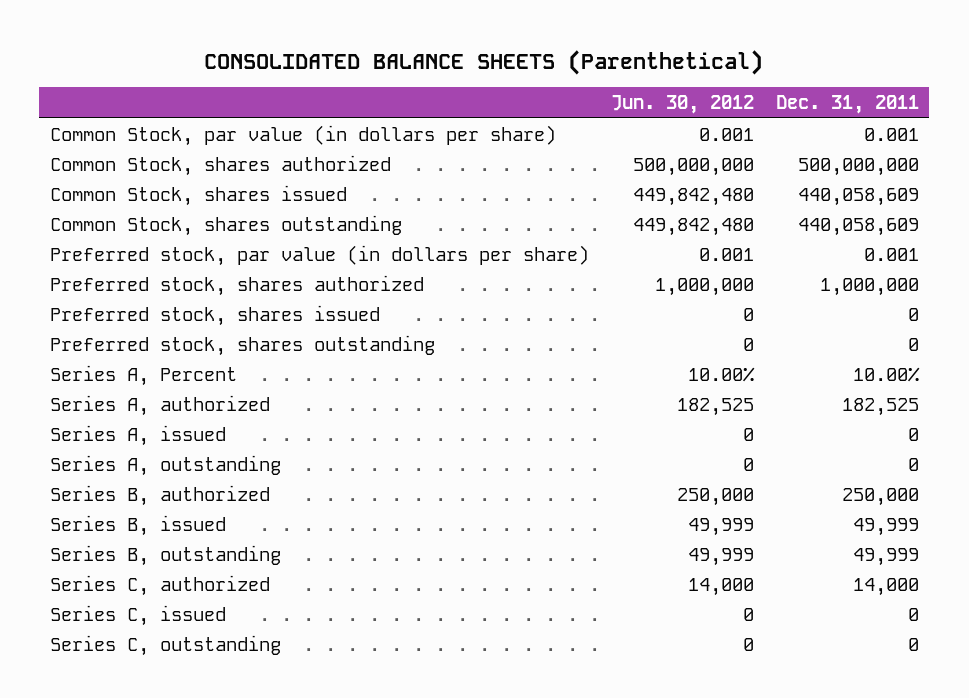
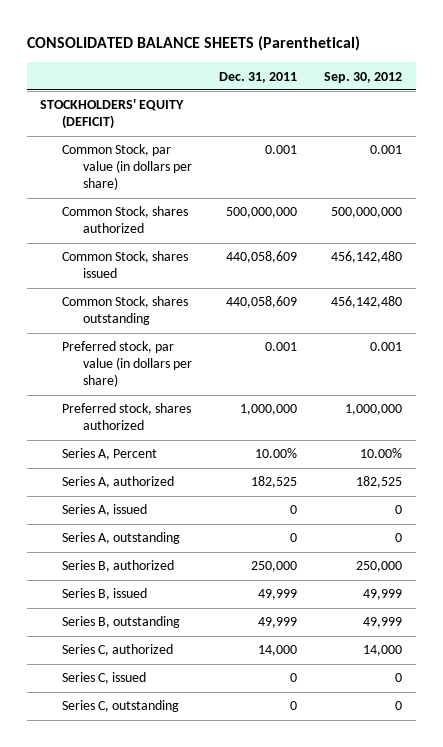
[610,95,754,115] Jun. 30, 2012 -> none
none -> [324,71,403,83] Sep. 30, 2012
none -> [40,99,185,130] STOCKHOLDERS' EQUITY (DEFICIT)
[50,304,381,326] Preferred stock, shares issued -> none
[50,334,436,356] Preferred stock, shares outstanding -> none

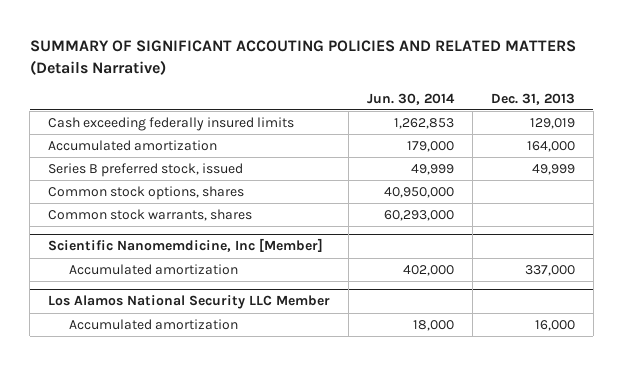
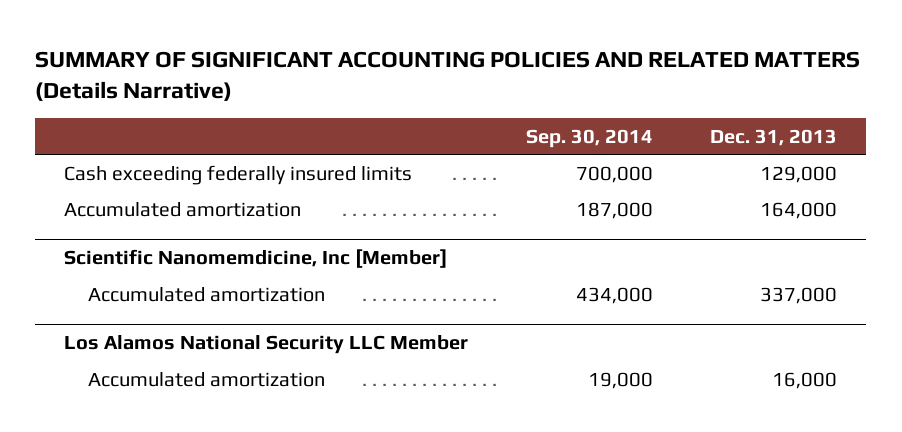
[29,40,576,75] SUMMARY OF SIGNIFICANT ACCOUTING POLICIES AND RELATED MATTERS (Details Narrative) -> [35,50,861,101] SUMMARY OF SIGNIFICANT ACCOUNTING POLICIES AND RELATED MATTERS (Details Narrative)
[367,92,456,105] Jun. 30, 2014 -> none
none -> [525,128,653,148] Sep. 30, 2014
[529,117,575,129] 129,019 -> [760,165,838,183] 129,000
[48,162,244,177] Series B preferred stock, issued -> none
[48,185,245,200] Common stock options, shares -> none
[48,208,253,221] Common stock warrants, shares -> none

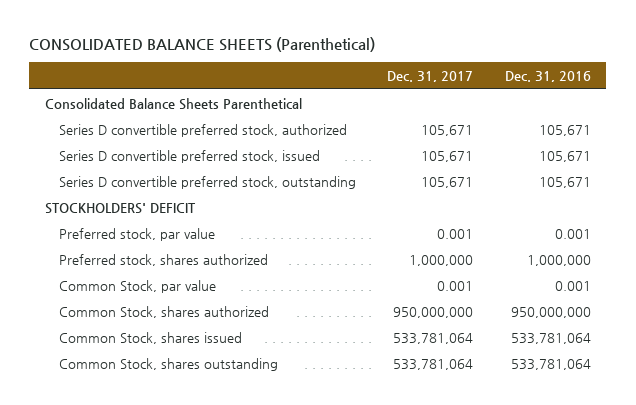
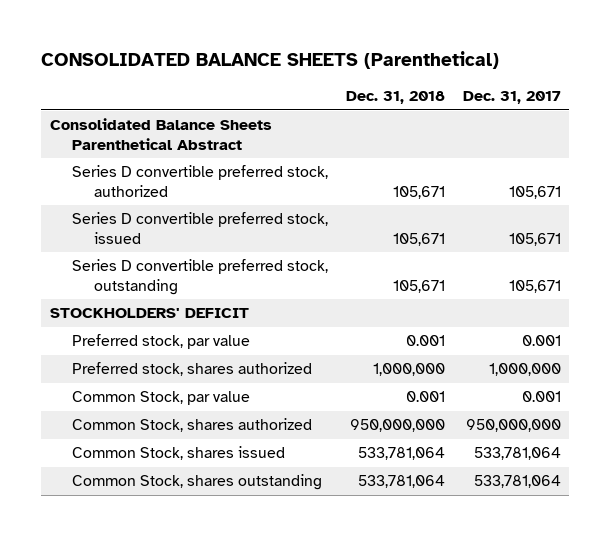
[504,71,591,83] Dec. 31, 2016 -> none
none -> [345,91,445,105] Dec. 31, 2018
[44,97,302,110] Consolidated Balance Sheets Parenthetical -> [49,118,272,150] Consolidated Balance Sheets Parenthetical Abstract

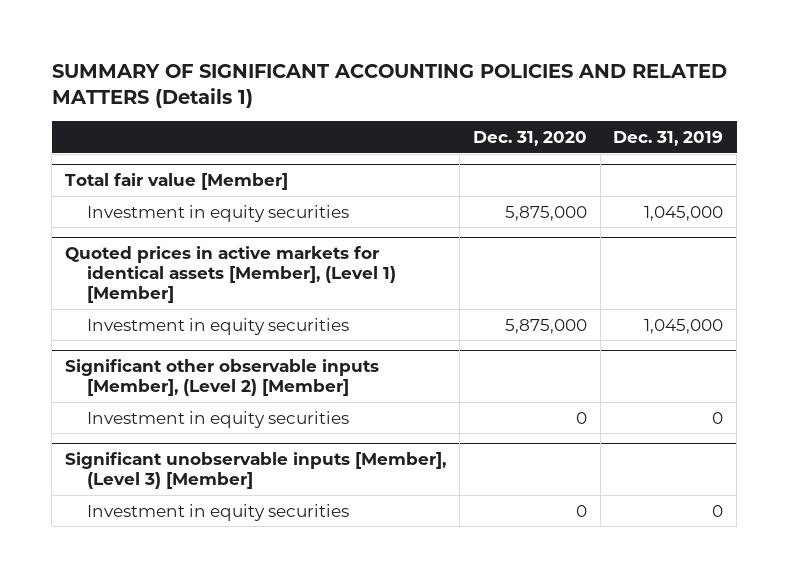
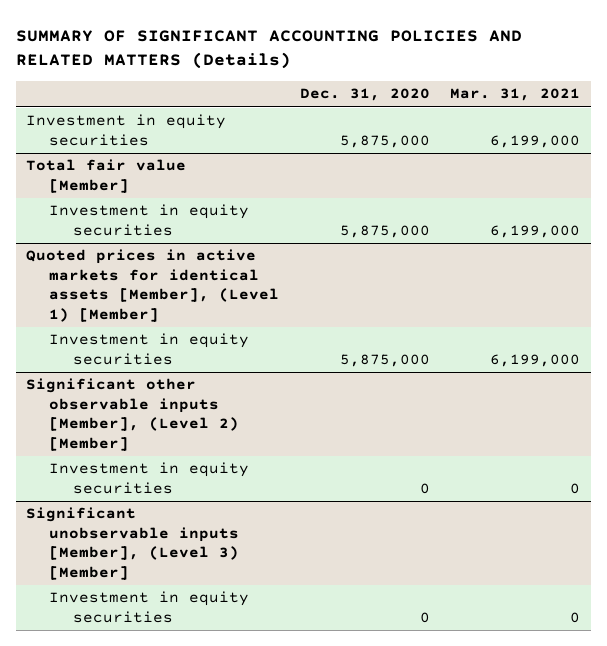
[51,63,727,109] SUMMARY OF SIGNIFICANT ACCOUNTING POLICIES AND RELATED MATTERS (Details 1) -> [16,29,523,70] SUMMARY OF SIGNIFICANT ACCOUNTING POLICIES AND RELATED MATTERS (Details)
[613,131,724,147] Dec. 31, 2019 -> none
none -> [450,88,581,102] Mar. 31, 2021
none -> [26,114,227,146] Investment in equity securities

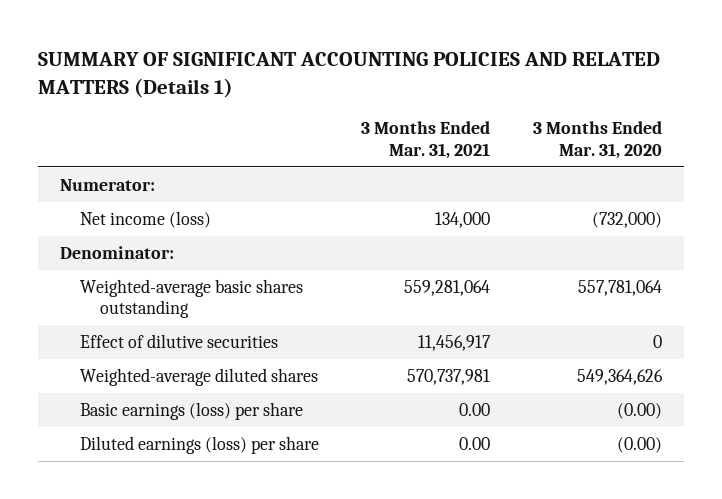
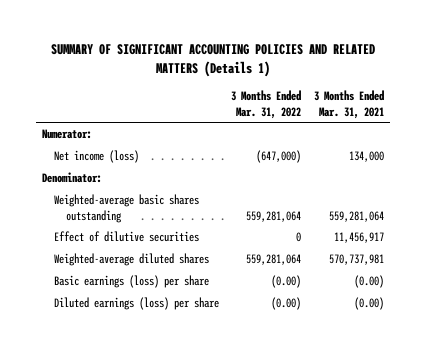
[533,121,663,159] 3 Months Ended Mar. 31, 2020 -> none
none -> [231,90,302,119] 3 Months Ended Mar. 31, 2022
[459,402,491,416] 0.00 -> [353,275,384,289] (0.00)
[459,436,491,450] 0.00 -> [353,297,384,311] (0.00)

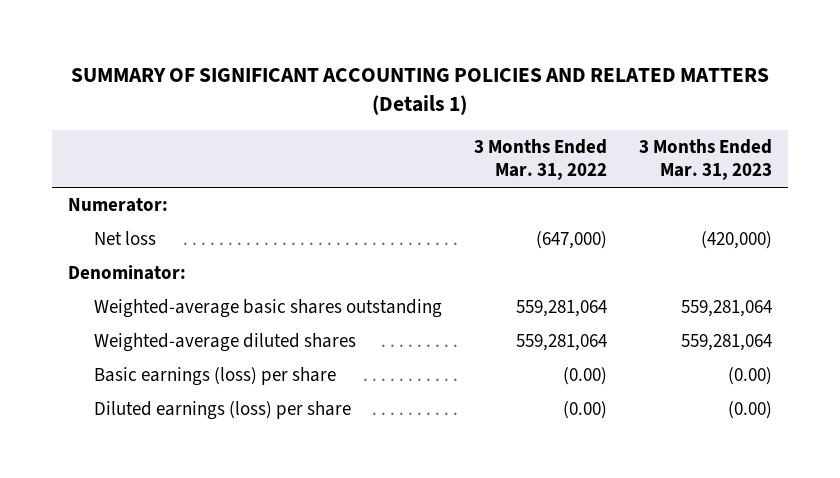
[313,90,384,119] 3 Months Ended Mar. 31, 2021 -> none
none -> [638,139,772,181] 3 Months Ended Mar. 31, 2023
[53,150,139,164] Net income (loss) -> [93,231,156,246] Net loss
[53,231,199,243] Effect of dilutive securities -> none

